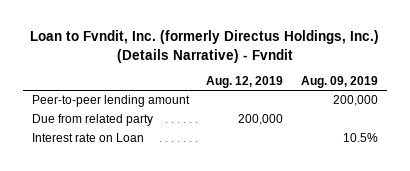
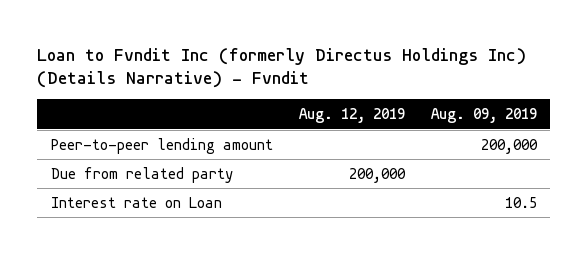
[29,30,379,63] Loan to Fvndit, Inc. (formerly Directus Holdings, Inc.) (Details Narrative) - Fvndit -> [37,47,527,89] Loan to Fvndit Inc (formerly Directus Holdings Inc) (Details Narrative) - Fvndit
[343,133,379,143] 10.5% -> [505,196,538,208] 10.5

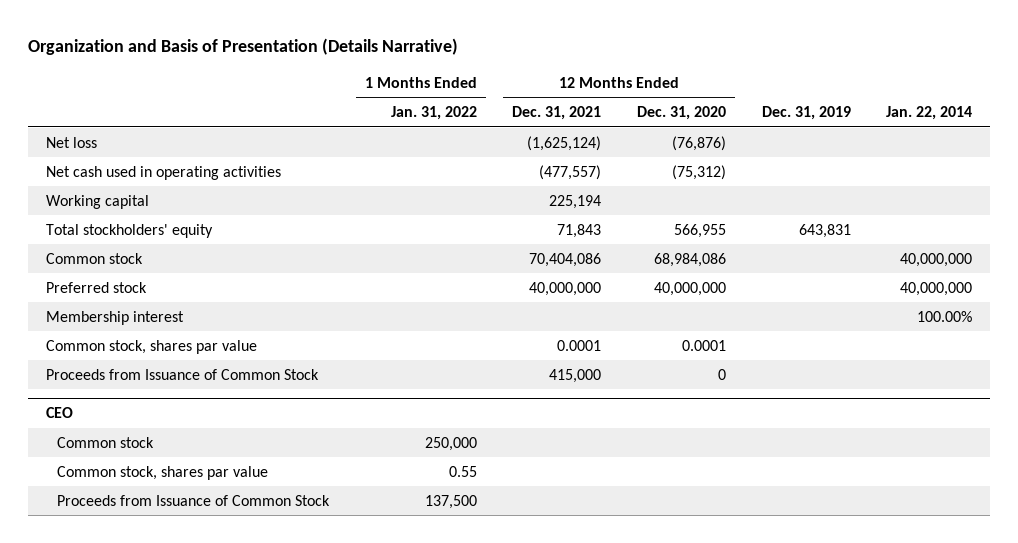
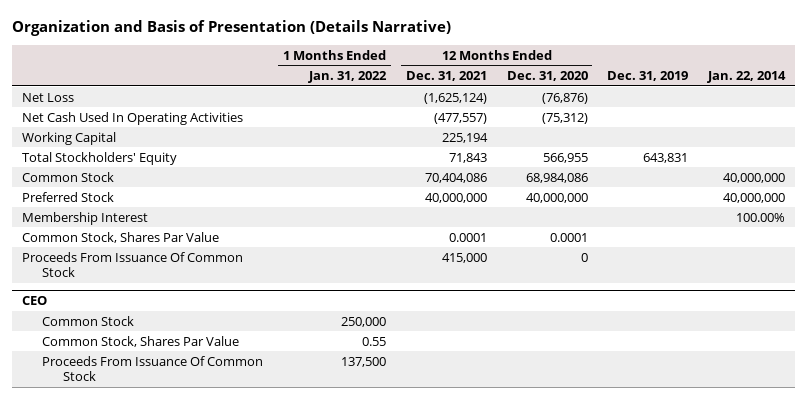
[45,136,97,148] Net loss -> [21,92,74,102] Net Loss
[45,165,281,180] Net cash used in operating activities -> [21,111,243,125] Net Cash Used In Operating Activities
[45,194,149,209] Working capital -> [21,131,116,145] Working Capital
[45,223,213,238] Total stockholders' equity -> [21,151,177,165] Total Stockholders' Equity
[45,252,143,264] Common stock -> [21,171,114,182] Common Stock
[45,281,147,293] Preferred stock -> [21,191,114,202] Preferred Stock
[45,310,184,325] Membership interest -> [21,211,148,225] Membership Interest
[45,339,257,354] Common stock, shares par value -> [21,231,219,243] Common Stock, Shares Par Value
[45,368,319,380] Proceeds from Issuance of Common Stock -> [21,251,243,278] Proceeds From Issuance Of Common Stock
[56,436,154,448] Common stock -> [42,315,135,326] Common Stock
[56,465,268,480] Common stock, shares par value -> [42,335,240,347] Common Stock, Shares Par Value
[56,494,330,506] Proceeds from Issuance of Common Stock -> [42,355,264,382] Proceeds From Issuance Of Common Stock

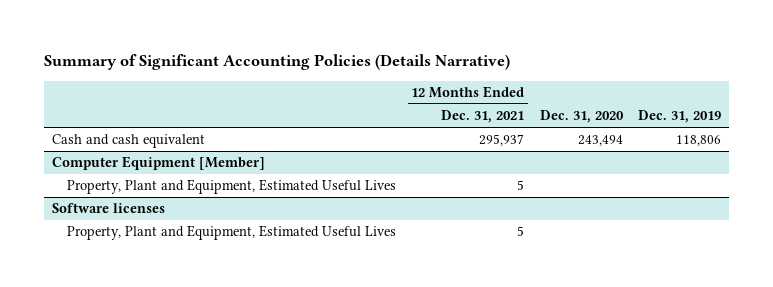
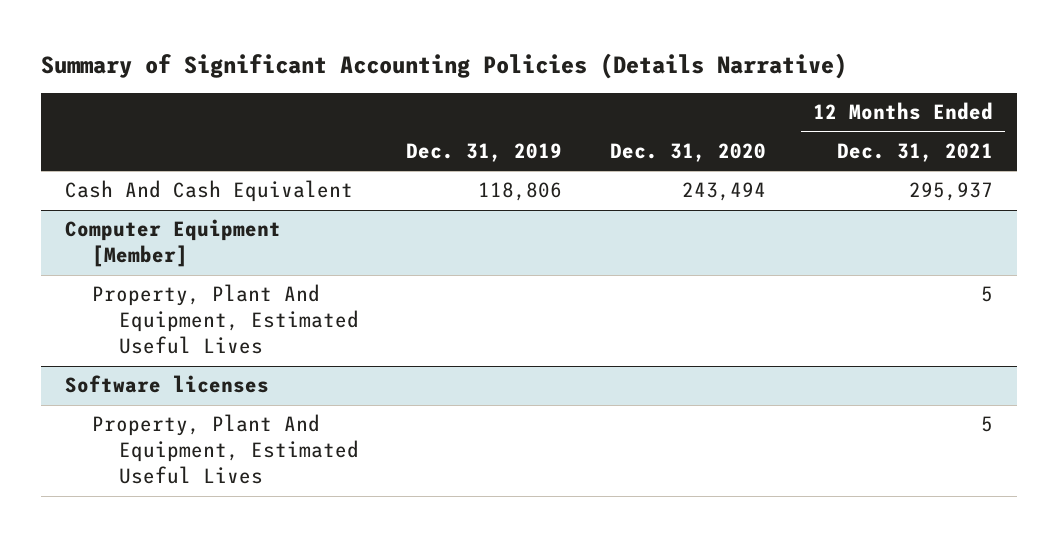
[51,134,205,149] Cash and cash equivalent -> [64,180,353,203] Cash And Cash Equivalent
[67,179,397,195] Property, Plant and Equipment, Estimated Useful Lives -> [91,284,359,355] Property, Plant And Equipment, Estimated Useful Lives
[67,225,397,241] Property, Plant and Equipment, Estimated Useful Lives -> [91,414,359,485] Property, Plant And Equipment, Estimated Useful Lives

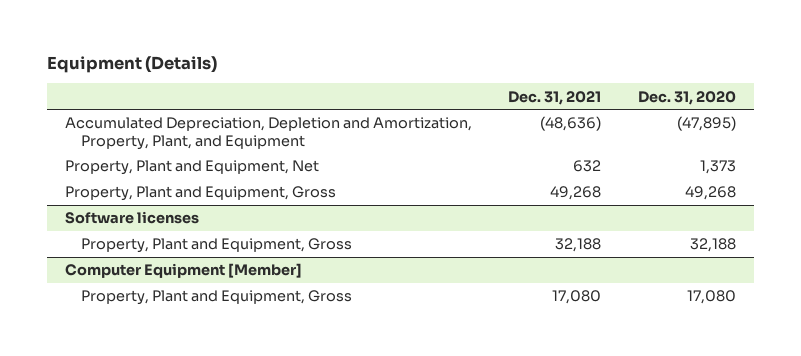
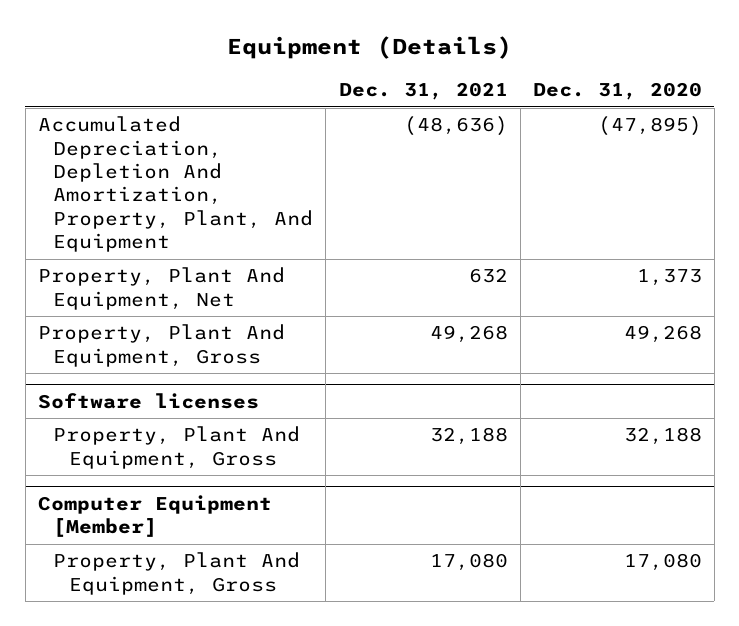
[64,117,472,150] Accumulated Depreciation, Depletion and Amortization, Property, Plant, and Equipment -> [37,116,314,253] Accumulated Depreciation, Depletion And Amortization, Property, Plant, And Equipment
[64,160,319,176] Property, Plant and Equipment, Net -> [37,267,285,310] Property, Plant And Equipment, Net
[64,186,336,202] Property, Plant and Equipment, Gross -> [37,324,285,367] Property, Plant And Equipment, Gross
[80,238,352,254] Property, Plant and Equipment, Gross -> [53,426,301,469] Property, Plant And Equipment, Gross
[80,290,352,306] Property, Plant and Equipment, Gross -> [53,552,301,595] Property, Plant And Equipment, Gross

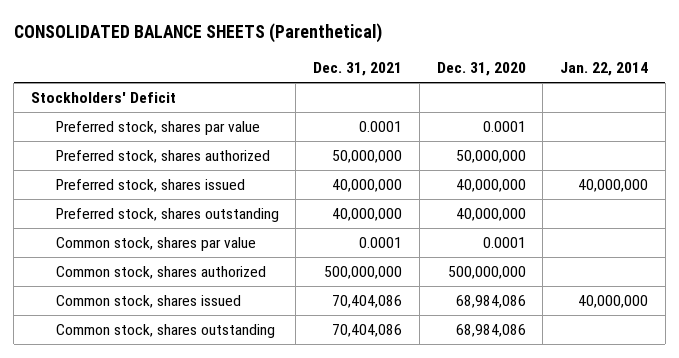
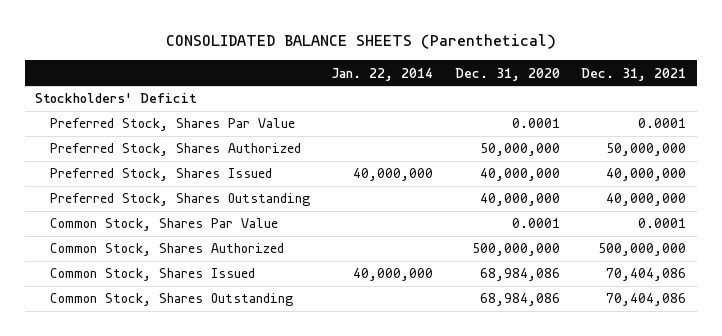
[55,121,260,136] Preferred stock, shares par value -> [49,118,295,132] Preferred Stock, Shares Par Value
[55,150,270,164] Preferred stock, shares authorized -> [49,143,301,157] Preferred Stock, Shares Authorized
[55,179,245,193] Preferred stock, shares issued -> [49,168,272,182] Preferred Stock, Shares Issued
[55,208,279,223] Preferred stock, shares outstanding -> [49,193,310,207] Preferred Stock, Shares Outstanding
[55,237,256,252] Common stock, shares par value -> [49,218,278,232] Common Stock, Shares Par Value
[55,266,266,280] Common stock, shares authorized -> [49,243,284,257] Common Stock, Shares Authorized
[55,295,241,309] Common stock, shares issued -> [49,268,255,282] Common Stock, Shares Issued
[55,324,275,339] Common stock, shares outstanding -> [49,293,293,307] Common Stock, Shares Outstanding

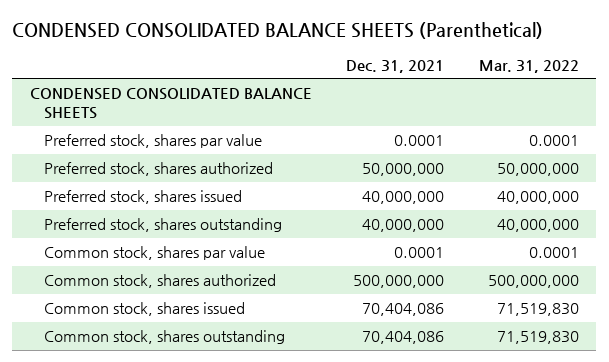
[165,34,556,50] CONSOLIDATED BALANCE SHEETS (Parenthetical) -> [12,21,544,39] CONDENSED CONSOLIDATED BALANCE SHEETS (Parenthetical)
[331,67,434,81] Jan. 22, 2014 -> none
[454,67,560,81] Dec. 31, 2020 -> none
none -> [478,59,579,73] Mar. 31, 2022
[35,93,198,104] Stockholders' Deficit -> none
none -> [29,88,312,120] CONDENSED CONSOLIDATED BALANCE SHEETS
[49,118,295,132] Preferred Stock, Shares Par Value -> [43,134,262,149] Preferred stock, shares par value
[49,143,301,157] Preferred Stock, Shares Authorized -> [43,162,273,177] Preferred stock, shares authorized
[49,168,272,182] Preferred Stock, Shares Issued -> [43,190,242,205] Preferred stock, shares issued
[49,193,310,207] Preferred Stock, Shares Outstanding -> [43,218,282,233] Preferred stock, shares outstanding
[49,218,278,232] Common Stock, Shares Par Value -> [43,246,265,261] Common stock, shares par value
[49,243,284,257] Common Stock, Shares Authorized -> [43,274,276,289] Common stock, shares authorized
[49,268,255,282] Common Stock, Shares Issued -> [43,302,245,317] Common stock, shares issued
[49,293,293,307] Common Stock, Shares Outstanding -> [43,330,285,345] Common stock, shares outstanding

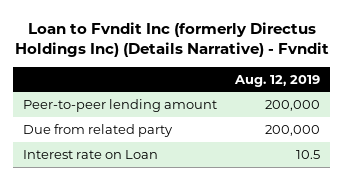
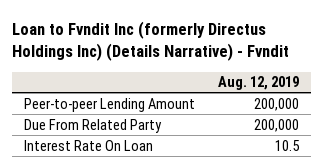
[22,98,217,112] Peer-to-peer lending amount -> [24,97,196,112] Peer-to-peer Lending Amount
[22,123,173,137] Due from related party -> [24,118,163,133] Due From Related Party
[22,149,158,159] Interest rate on Loan -> [24,139,154,151] Interest Rate On Loan

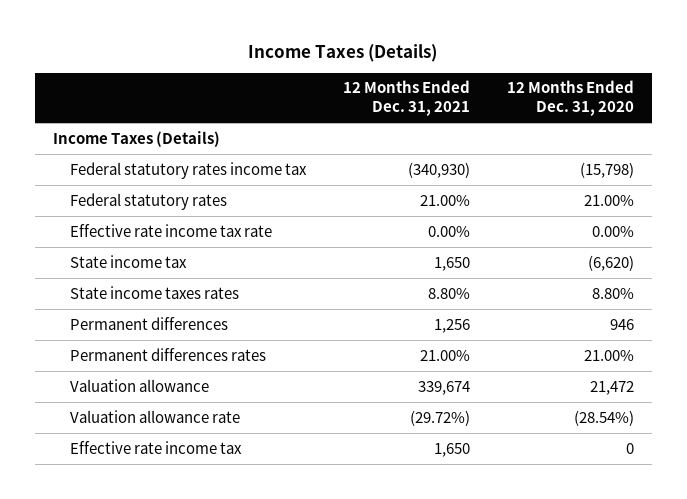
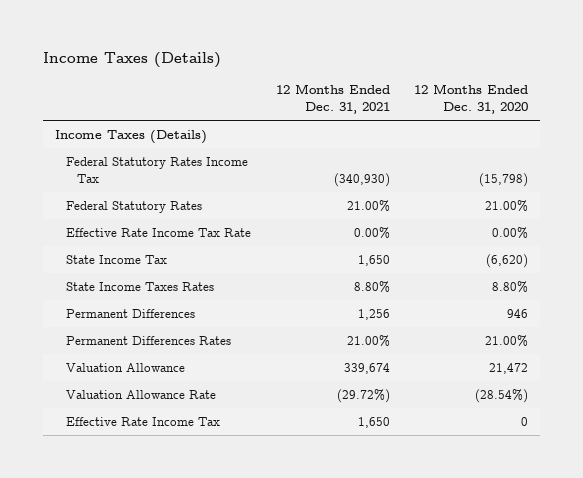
[70,161,308,179] Federal statutory rates income tax -> [66,157,249,183] Federal Statutory Rates Income Tax
[70,192,228,210] Federal statutory rates -> [66,201,203,214] Federal Statutory Rates
[70,223,273,237] Effective rate income tax rate -> [66,228,252,238] Effective Rate Income Tax Rate
[70,254,188,268] State income tax -> [66,255,168,265] State Income Tax
[70,285,240,299] State income taxes rates -> [66,282,215,292] State Income Taxes Rates
[70,316,229,330] Permanent differences -> [66,309,196,319] Permanent Differences
[70,347,267,361] Permanent differences rates -> [66,336,232,346] Permanent Differences Rates
[70,378,210,392] Valuation allowance -> [66,363,186,373] Valuation Allowance
[70,409,241,423] Valuation allowance rate -> [66,390,217,400] Valuation Allowance Rate
[70,440,243,454] Effective rate income tax -> [66,417,221,427] Effective Rate Income Tax

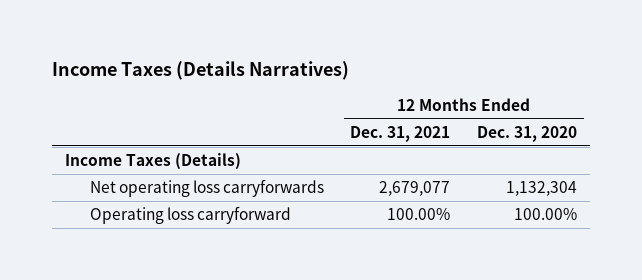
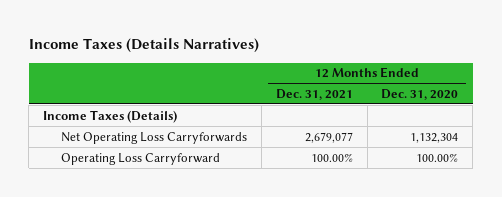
[89,179,324,198] Net operating loss carryforwards -> [60,131,247,144] Net Operating Loss Carryforwards
[89,206,291,225] Operating loss carryforward -> [60,152,220,165] Operating Loss Carryforward

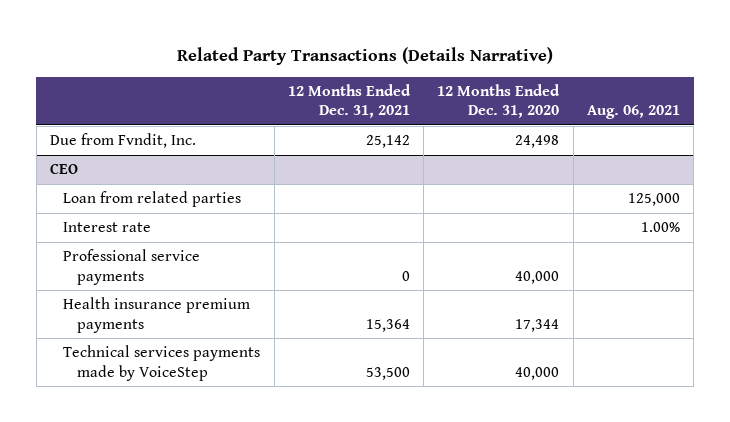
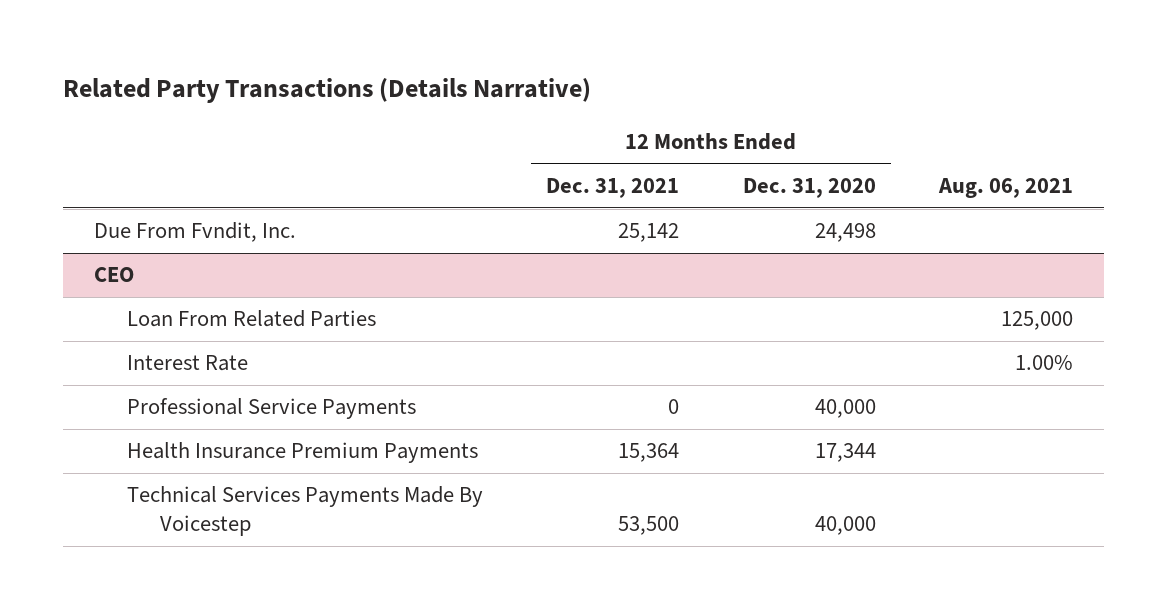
[50,133,197,149] Due from Fvndit, Inc. -> [94,222,297,243] Due From Fvndit, Inc.
[63,191,242,208] Loan from related parties -> [127,310,377,328] Loan From Related Parties
[63,222,152,233] Interest rate -> [127,355,249,372] Interest Rate
[63,249,201,285] Professional service payments -> [127,398,417,420] Professional Service Payments
[63,297,251,333] Health insurance premium payments -> [127,442,479,464] Health Insurance Premium Payments
[63,345,261,381] Technical services payments made by VoiceStep -> [127,486,484,537] Technical Services Payments Made By Voicestep

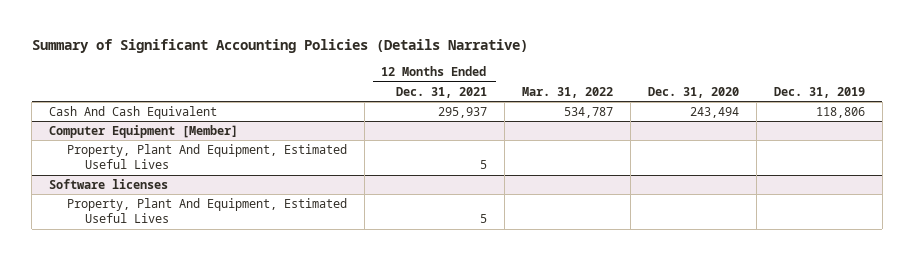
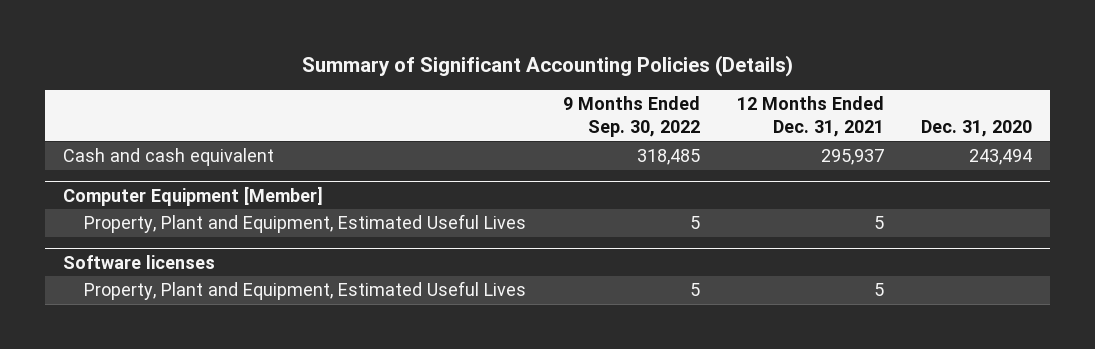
[31,39,528,54] Summary of Significant Accounting Policies (Details Narrative) -> [301,55,793,78] Summary of Significant Accounting Policies (Details)
[521,86,613,98] Mar. 31, 2022 -> none
[773,86,865,98] Dec. 31, 2019 -> none
none -> [562,96,700,137] 9 Months Ended Sep. 30, 2022
[49,106,218,120] Cash And Cash Equivalent -> [63,148,275,167] Cash and cash equivalent
[66,144,347,170] Property, Plant And Equipment, Estimated Useful Lives -> [83,214,526,234] Property, Plant and Equipment, Estimated Useful Lives
[66,198,347,224] Property, Plant And Equipment, Estimated Useful Lives -> [83,281,526,301] Property, Plant and Equipment, Estimated Useful Lives

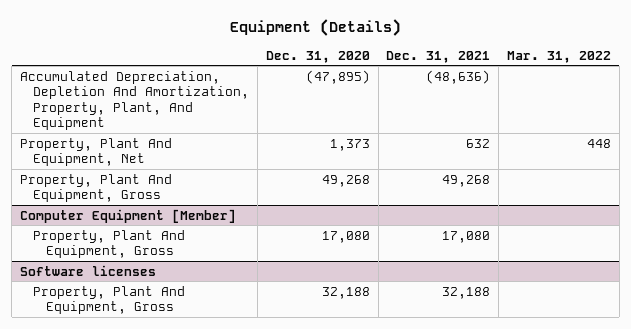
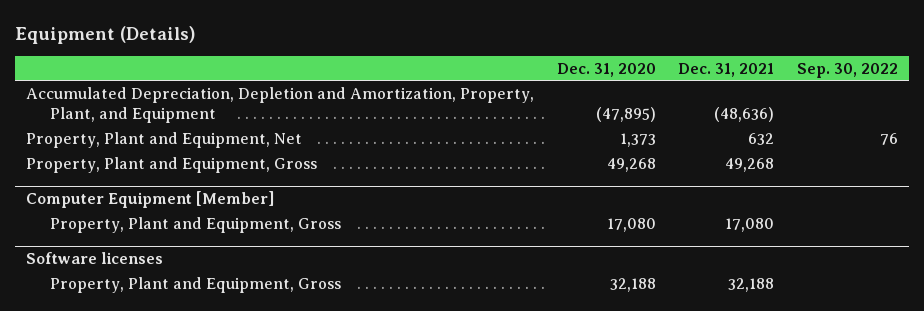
[507,50,612,63] Mar. 31, 2022 -> none
none -> [797,62,899,78] Sep. 30, 2022
[20,70,250,130] Accumulated Depreciation, Depletion And Amortization, Property, Plant, And Equipment -> [26,86,535,124] Accumulated Depreciation, Depletion and Amortization, Property, Plant, and Equipment
[20,137,173,167] Property, Plant And Equipment, Net -> [26,131,303,148] Property, Plant and Equipment, Net
[20,173,173,203] Property, Plant And Equipment, Gross -> [26,156,318,173] Property, Plant and Equipment, Gross
[33,229,186,259] Property, Plant And Equipment, Gross -> [50,216,342,233] Property, Plant and Equipment, Gross
[33,285,186,315] Property, Plant And Equipment, Gross -> [50,276,342,293] Property, Plant and Equipment, Gross

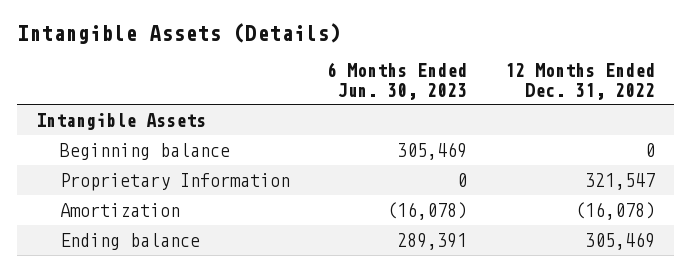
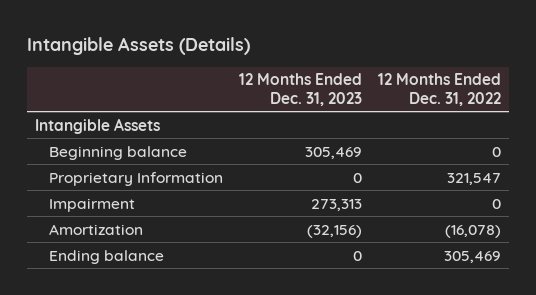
[327,62,468,100] 6 Months Ended Jun. 30, 2023 -> none
none -> [238,73,362,106] 12 Months Ended Dec. 31, 2023
none -> [49,197,136,212] Impairment

